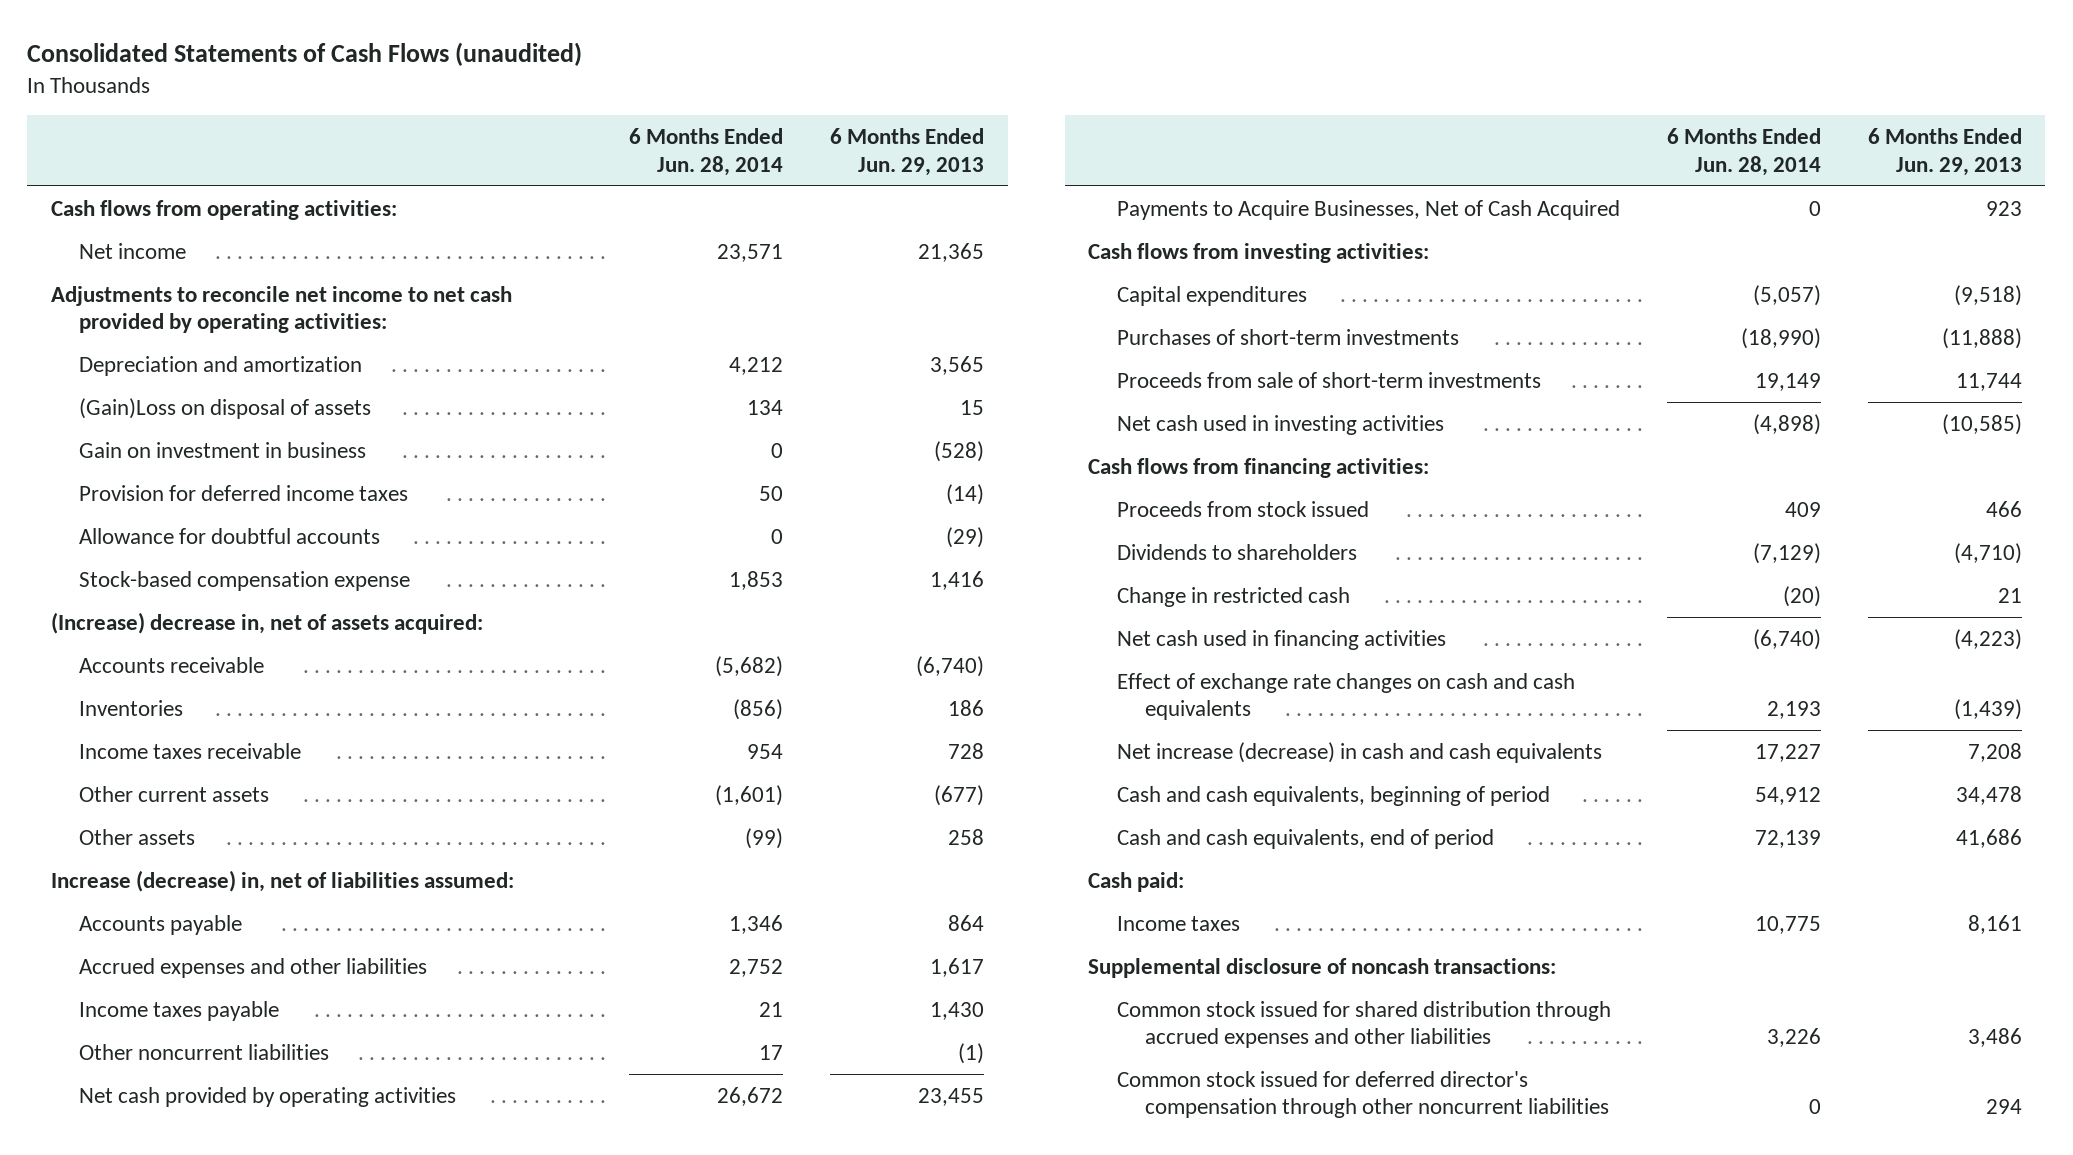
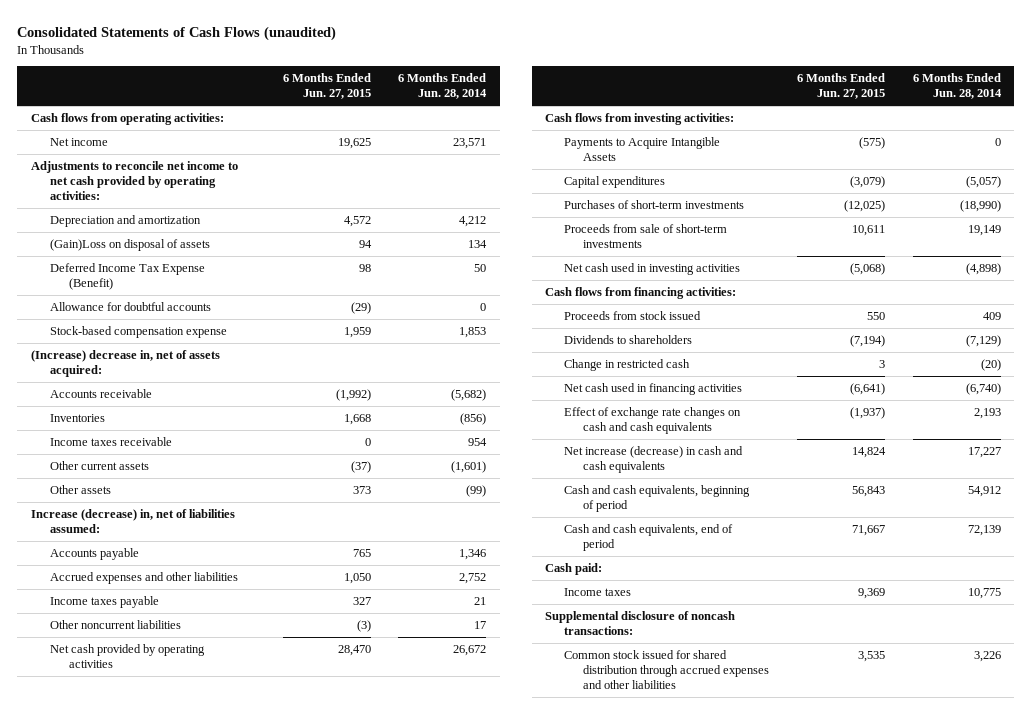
[830,128,985,176] 6 Months Ended Jun. 29, 2013 -> none
none -> [282,73,371,100] 6 Months Ended Jun. 27, 2015
[79,441,367,458] Gain on investment in business -> none
[79,484,409,501] Provision for deferred income taxes -> none
none -> [50,263,206,290] Deferred Income Tax Expense (Benefit)
[1116,199,1620,220] Payments to Acquire Businesses, Net of Cash Acquired -> none
none -> [564,137,721,161] Payments to Acquire Intangible Assets
[1116,1070,1610,1119] Common stock issued for deferred director's compensation through other noncurrent liabilities -> none

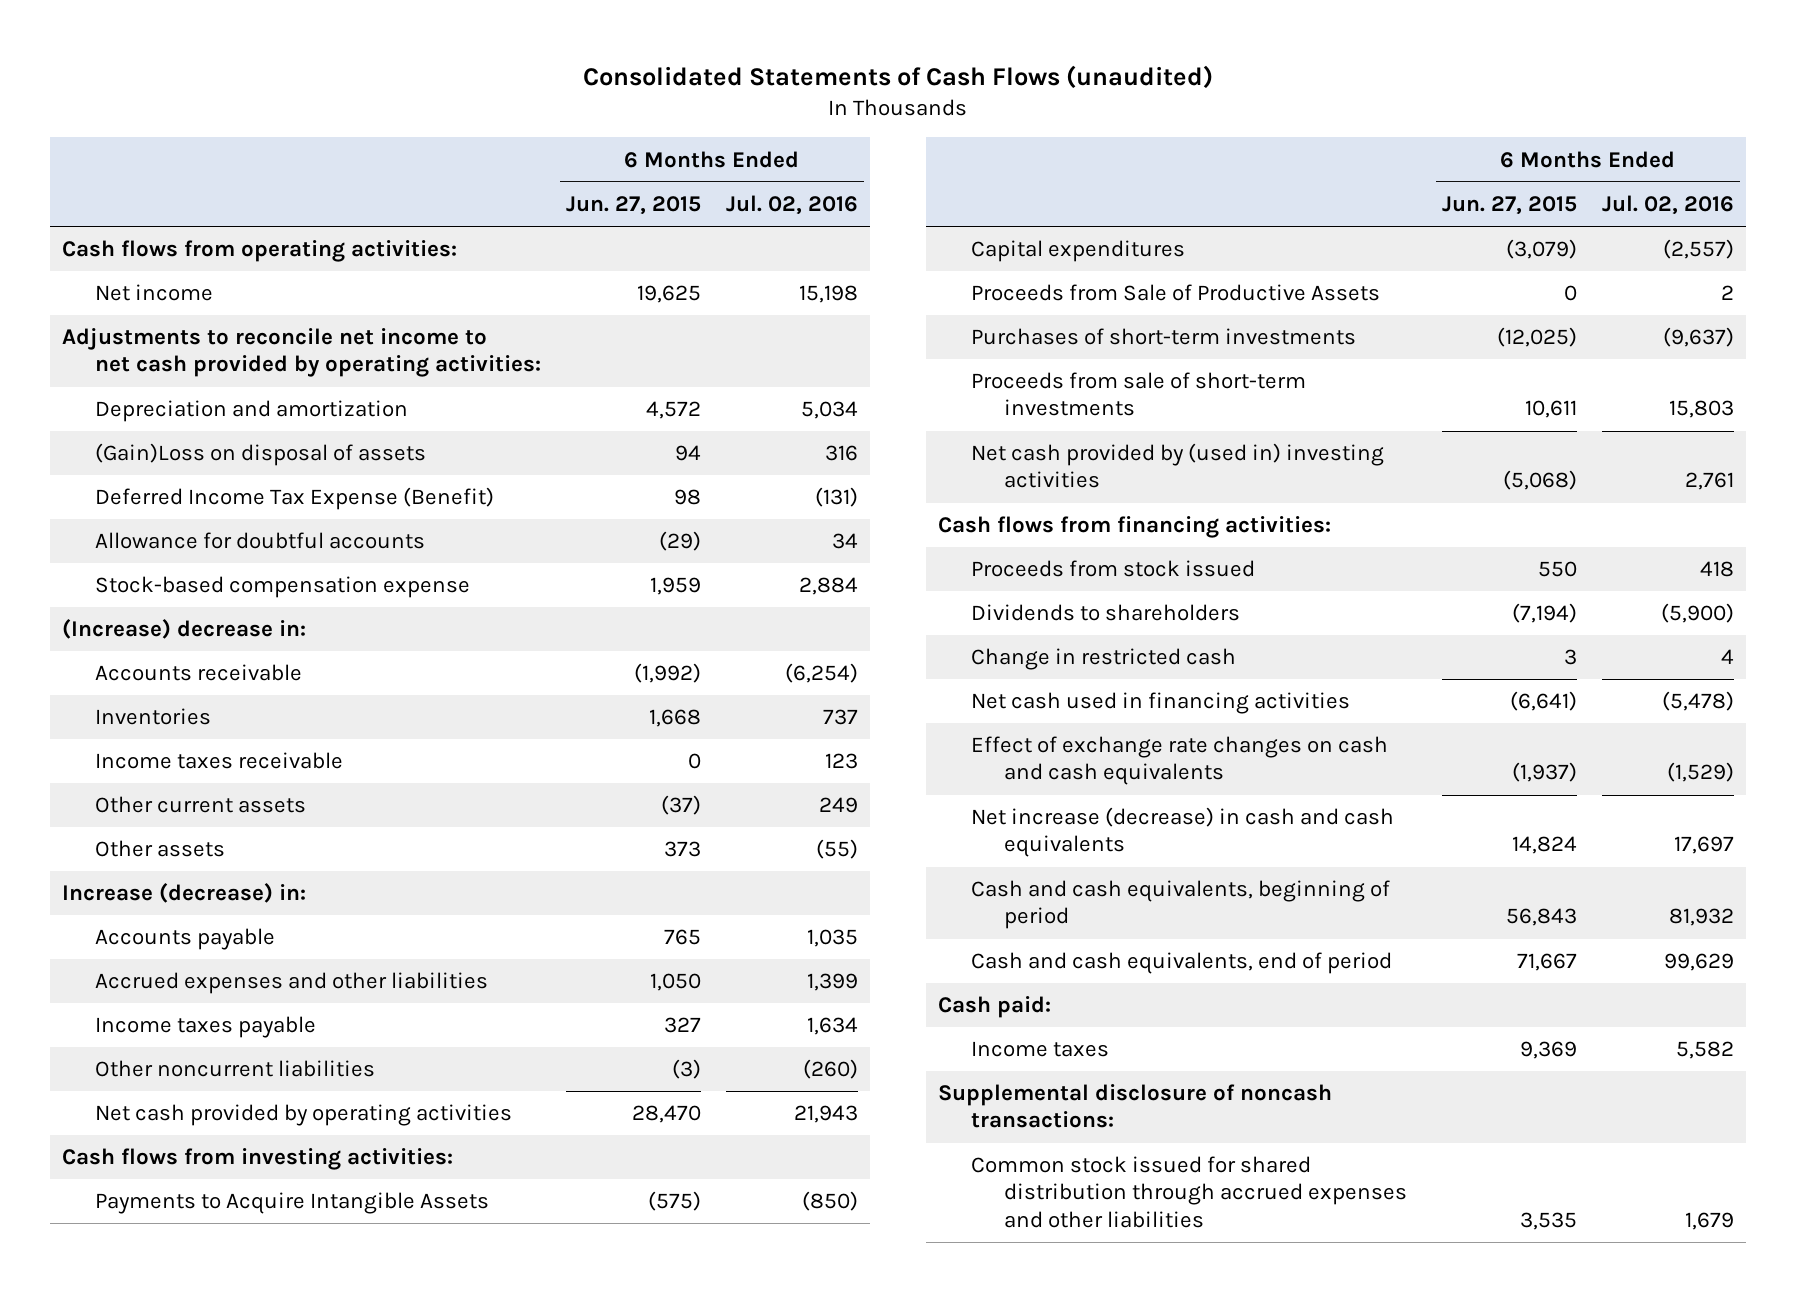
[398,73,488,100] 6 Months Ended Jun. 28, 2014 -> none
none -> [725,195,858,216] Jul. 02, 2016
[31,350,221,377] (Increase) decrease in, net of assets acquired: -> [62,619,307,640] (Increase) decrease in:
[31,509,236,533] Increase (decrease) in, net of liabilities assumed: -> [62,883,307,904] Increase (decrease) in:
none -> [971,284,1381,302] Proceeds from Sale of Productive Assets
[564,263,741,276] Net cash used in investing activities -> [971,443,1385,489] Net cash provided by (used in) investing activities

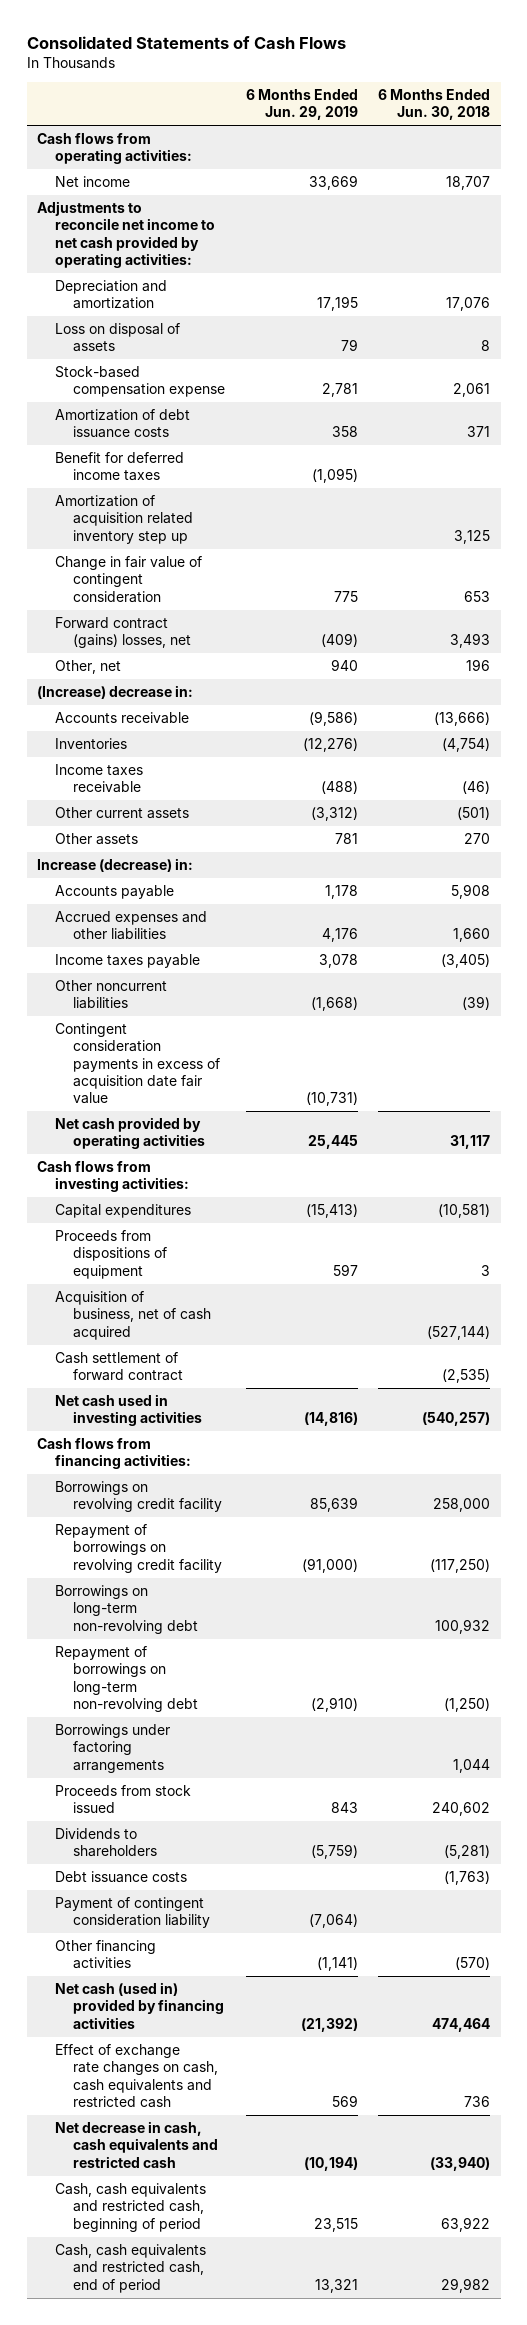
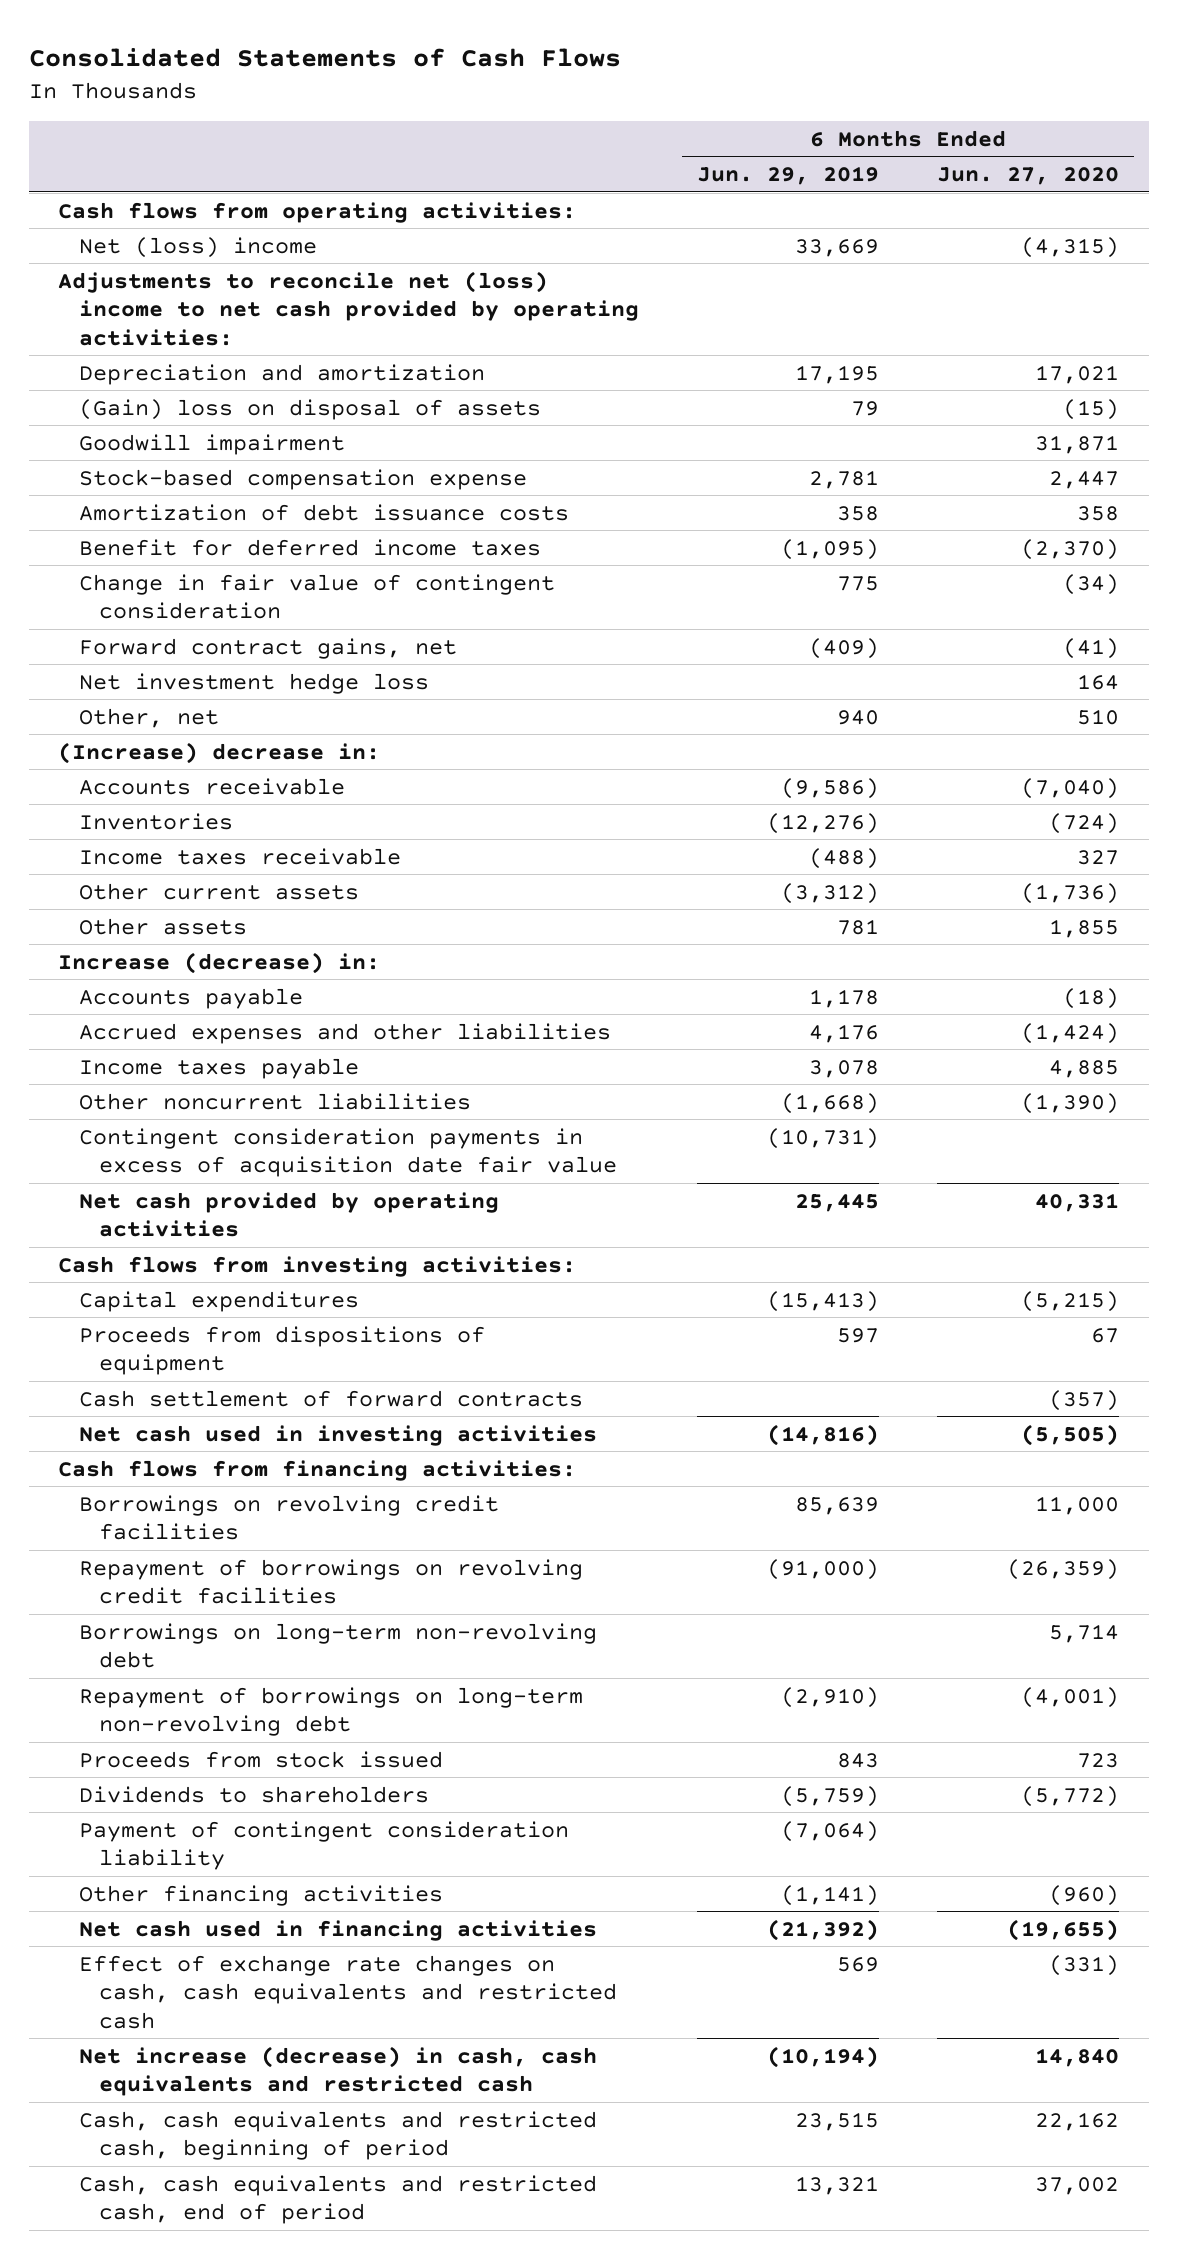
[378,88,491,121] 6 Months Ended Jun. 30, 2018 -> none
none -> [937,167,1120,186] Jun. 27, 2020
[54,176,130,188] Net income -> [78,236,317,258] Net (loss) income
[36,201,215,268] Adjustments to reconcile net income to net cash provided by operating activities: -> [58,270,639,346] Adjustments to reconcile net (loss) income to net cash provided by operating activities:
[54,323,180,353] Loss on disposal of assets -> [78,398,541,420] (Gain) loss on disposal of assets
none -> [78,433,345,455] Goodwill impairment
[54,495,193,544] Amortization of acquisition related inventory step up -> none
[54,617,191,649] Forward contract (gains) losses, net -> [78,637,457,659] Forward contract gains, net
none -> [78,672,429,694] Net investment hedge loss
[54,1291,211,1340] Acquisition of business, net of cash acquired -> none
[54,1352,183,1382] Cash settlement of forward contract -> [78,1389,583,1407] Cash settlement of forward contracts
[54,1481,222,1513] Borrowings on revolving credit facility -> [78,1494,499,1541] Borrowings on revolving credit facilities
[54,1524,222,1573] Repayment of borrowings on revolving credit facility -> [78,1558,583,1605] Repayment of borrowings on revolving credit facilities
[54,1724,170,1773] Borrowings under factoring arrangements -> none
[54,1871,187,1884] Debt issuance costs -> none
[54,1982,224,2029] Net cash (used in) provided by financing activities -> [78,1919,597,1941] Net cash used in financing activities
[54,2121,218,2168] Net decrease in cash, cash equivalents and restricted cash -> [78,2045,597,2097] Net increase (decrease) in cash, cash equivalents and restricted cash

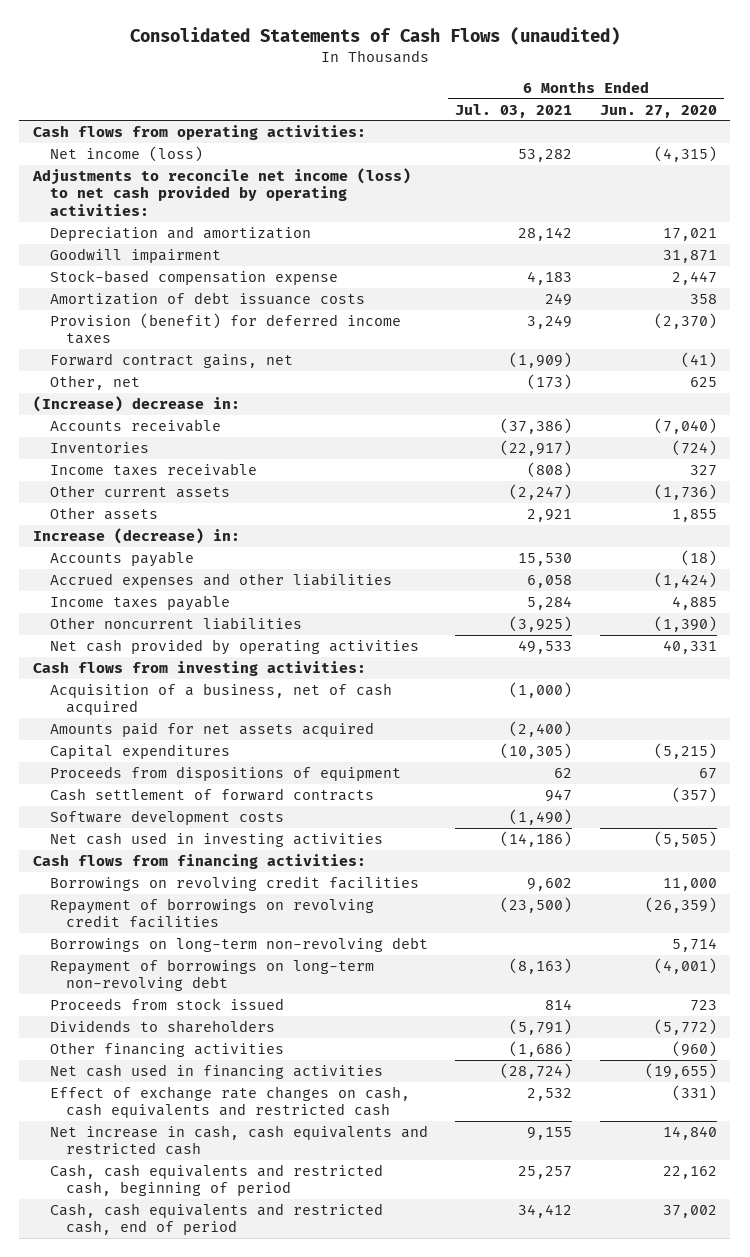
[29,47,622,67] Consolidated Statements of Cash Flows -> [129,27,620,46] Consolidated Statements of Cash Flows (unaudited)
[697,166,880,186] Jun. 29, 2019 -> none
none -> [455,103,573,118] Jul. 03, 2021
[78,236,317,258] Net (loss) income -> [49,146,203,163] Net income (loss)
[58,270,639,346] Adjustments to reconcile net (loss) income to net cash provided by operating activities: -> [31,168,411,216] Adjustments to reconcile net income (loss) to net cash provided by operating activities:
[78,398,541,420] (Gain) loss on disposal of assets -> none
[78,573,555,620] Change in fair value of contingent consideration -> none
[78,538,541,556] Benefit for deferred income taxes -> [49,313,401,345] Provision (benefit) for deferred income taxes
[78,672,429,694] Net investment hedge loss -> none
[1077,708,1120,725] 510 -> [689,377,717,388] 625
[78,1127,617,1178] Contingent consideration payments in excess of acquisition date fair value -> none
none -> [49,683,392,716] Acquisition of a business, net of cash acquired
none -> [49,722,374,738] Amounts paid for net assets acquired
none -> [49,810,284,826] Software development costs
[78,1820,569,1871] Payment of contingent consideration liability -> none
[78,2045,597,2097] Net increase (decrease) in cash, cash equivalents and restricted cash -> [49,1125,428,1156] Net increase in cash, cash equivalents and restricted cash

